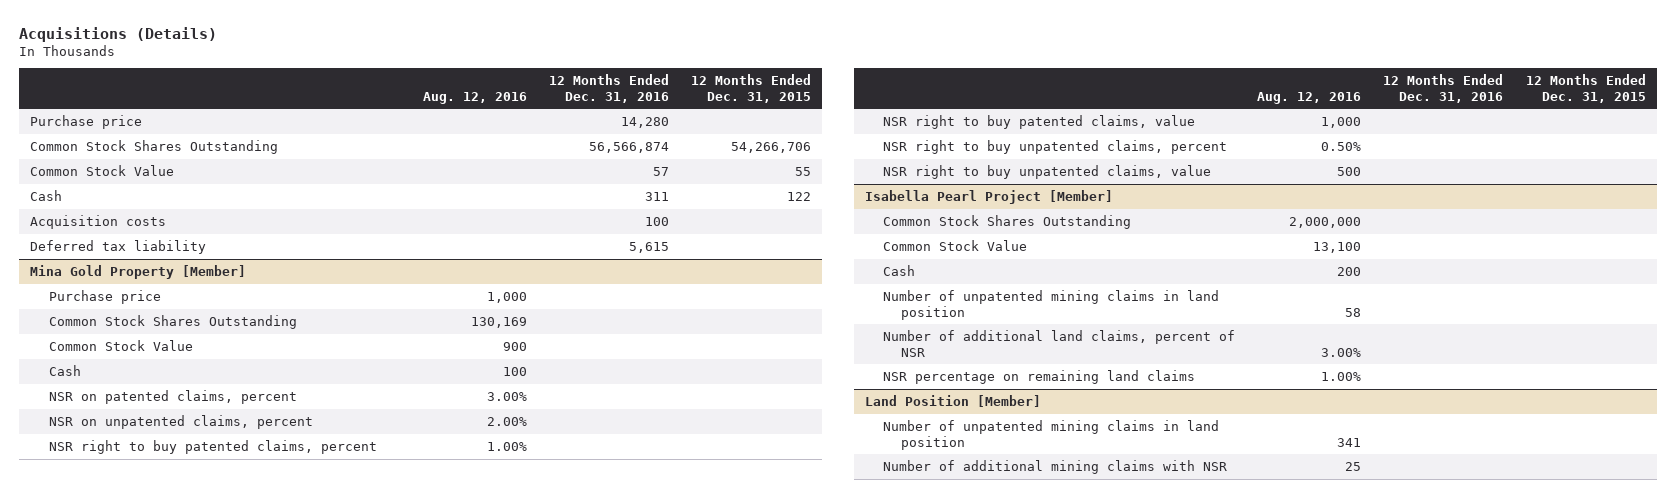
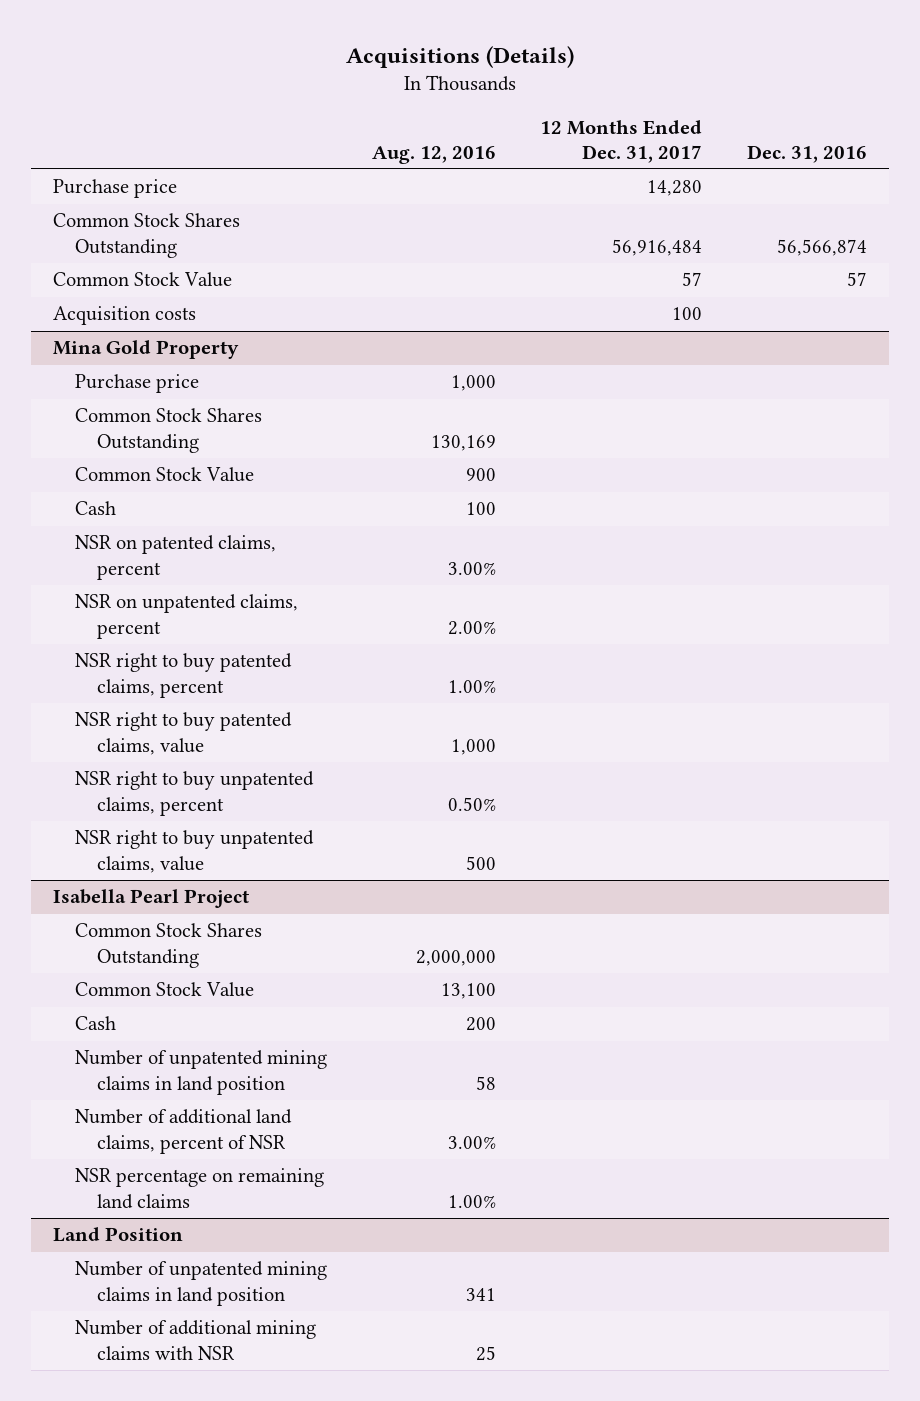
[548,73,669,103] 12 Months Ended Dec. 31, 2016 -> none
[691,73,812,103] 12 Months Ended Dec. 31, 2015 -> none
none -> [540,119,703,163] 12 Months Ended Dec. 31, 2017
none -> [746,144,867,163] Dec. 31, 2016
[30,189,63,201] Cash -> none
[30,239,207,254] Deferred tax liability -> none
[30,264,247,279] Mina Gold Property [Member] -> [53,340,240,360] Mina Gold Property
[864,189,1113,204] Isabella Pearl Project [Member] -> [53,889,250,909] Isabella Pearl Project
[864,394,1041,407] Land Position [Member] -> [53,1227,184,1243] Land Position

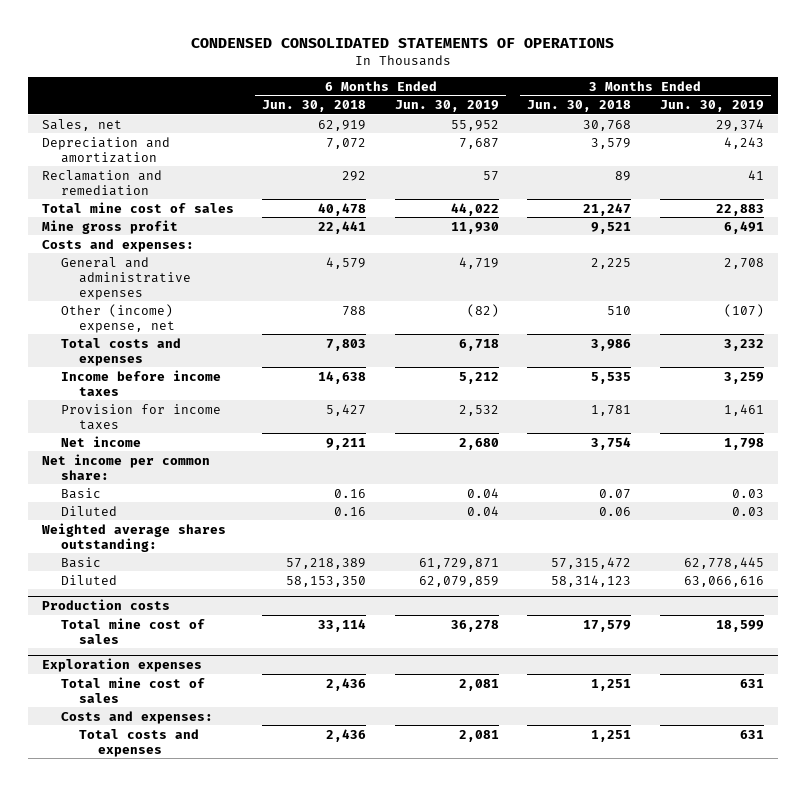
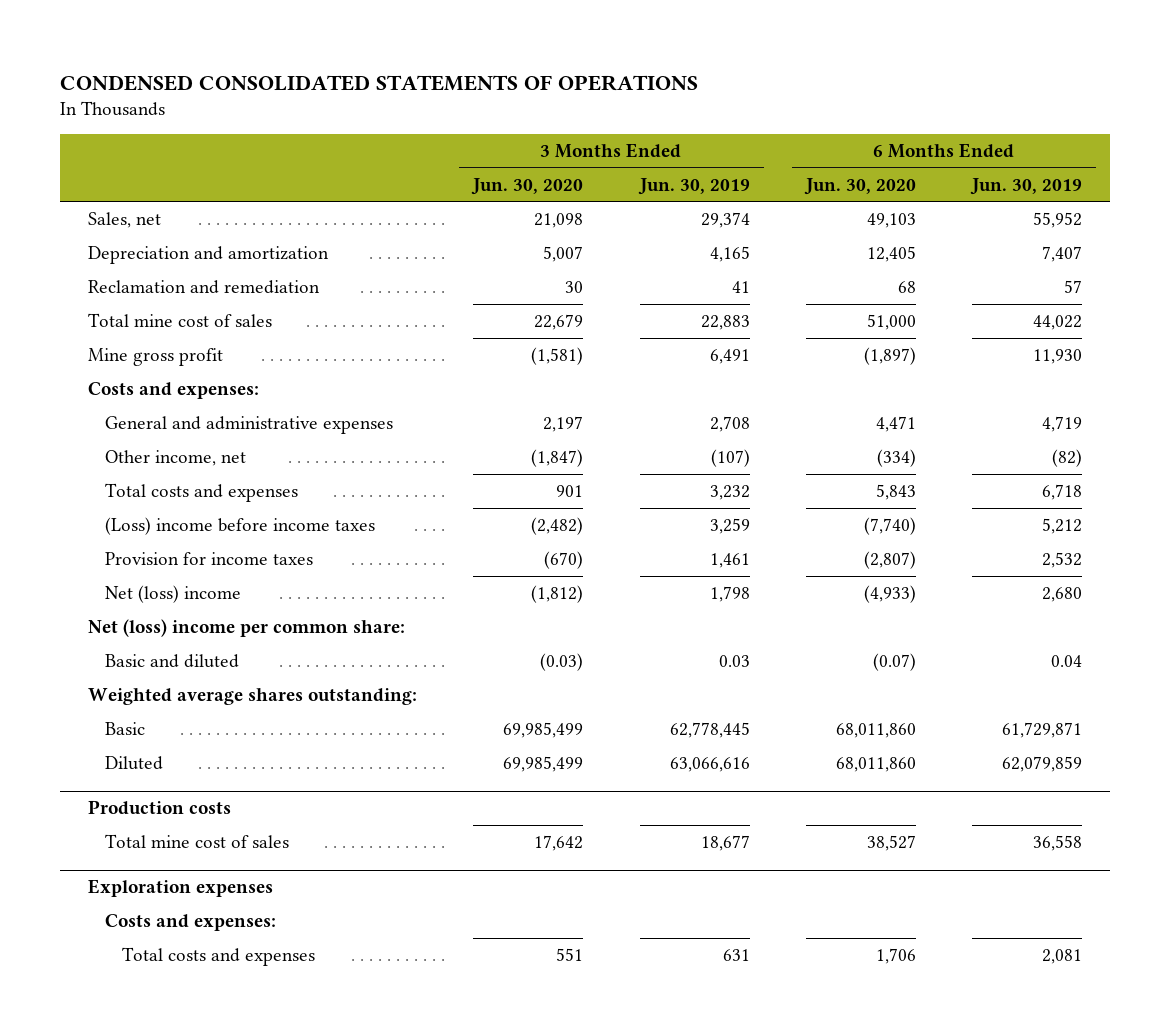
[262,99,367,112] Jun. 30, 2018 -> none
[527,99,632,112] Jun. 30, 2018 -> none
none -> [471,177,584,195] Jun. 30, 2020
none -> [803,177,916,195] Jun. 30, 2020
[458,137,499,149] 7,687 -> [1041,245,1082,262] 7,407
[723,136,764,149] 4,243 -> [709,245,750,262] 4,165
[60,303,176,333] Other (income) expense, net -> [105,449,247,466] Other income, net
[60,369,221,396] Income before income taxes -> [105,516,376,535] (Loss) income before income taxes
[60,487,101,499] Basic -> none
[60,505,117,516] Diluted -> none
[60,435,141,447] Net income -> [105,584,242,603] Net (loss) income
[42,453,211,480] Net income per common share: -> [88,618,406,637] Net (loss) income per common share:
none -> [105,653,240,668] Basic and diluted
[450,619,499,632] 36,278 -> [1032,834,1082,851] 36,558
[715,619,764,632] 18,599 -> [700,834,750,851] 18,677
[60,676,205,703] Total mine cost of sales -> none

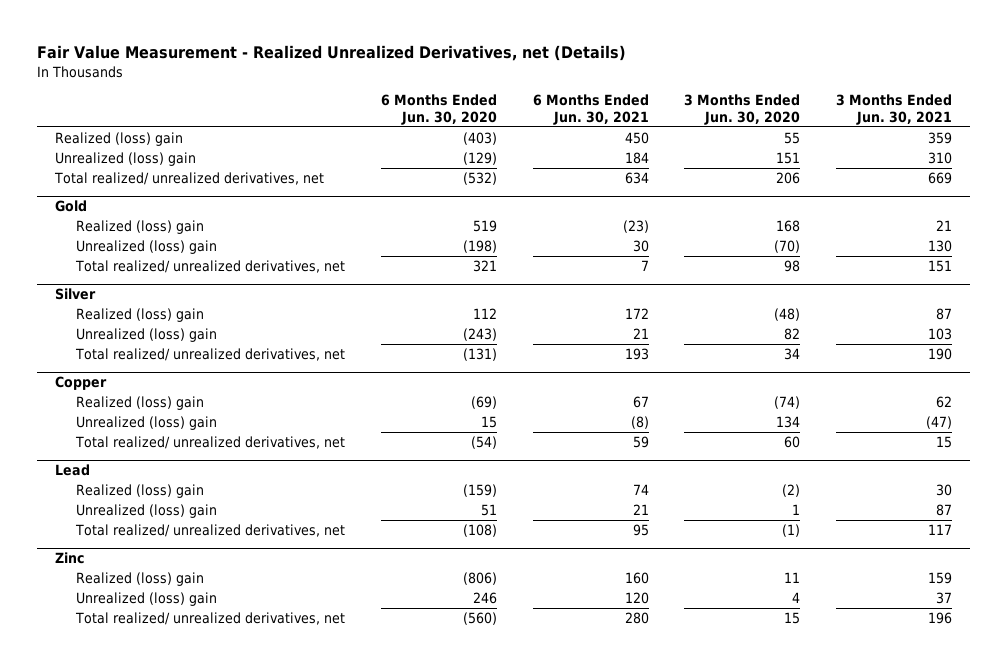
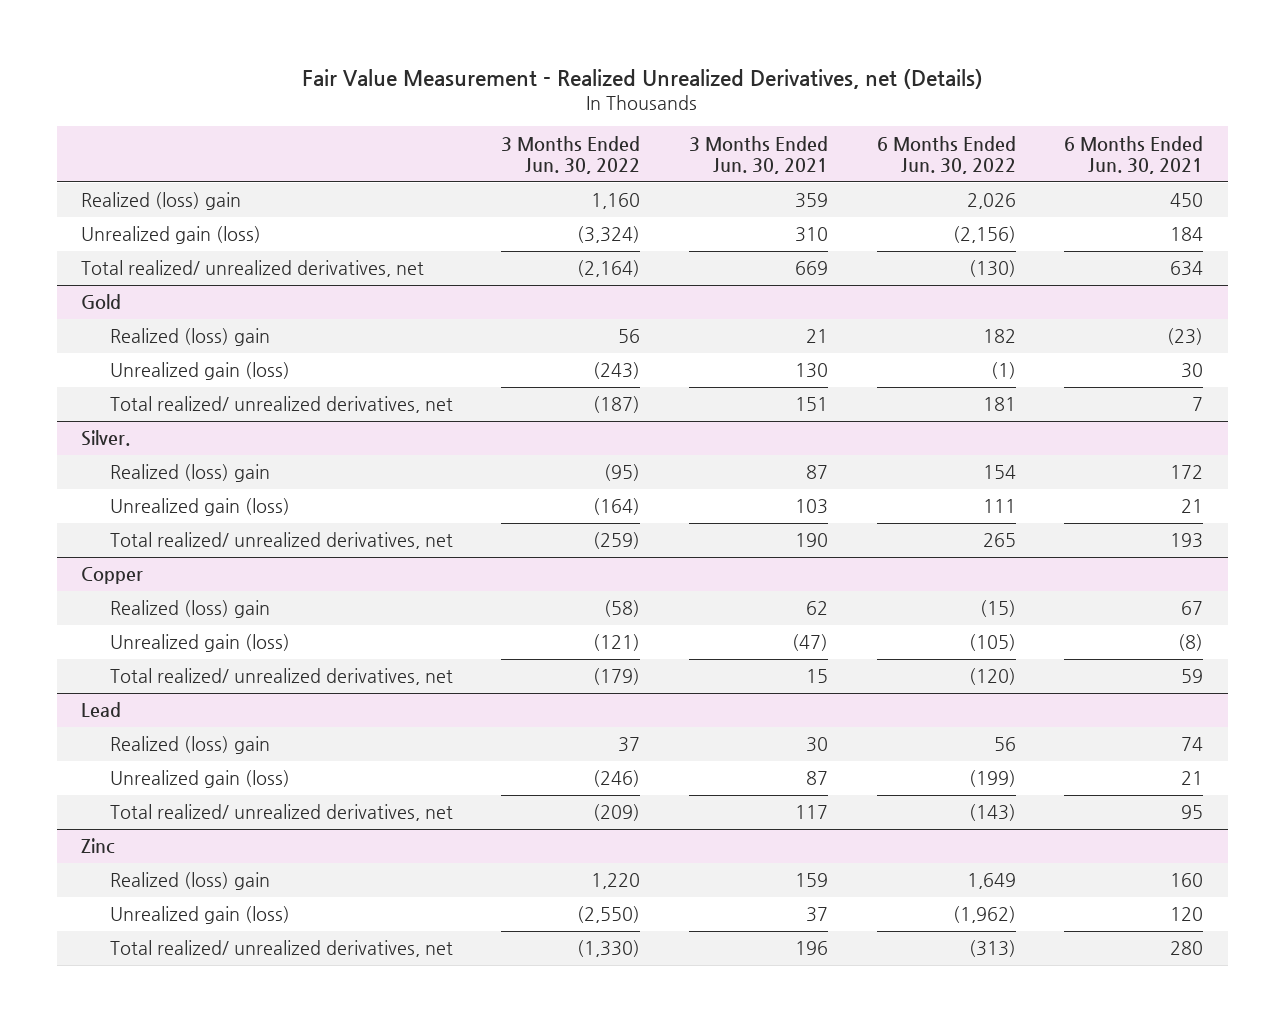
[380,94,497,125] 6 Months Ended Jun. 30, 2020 -> none
[684,94,801,125] 3 Months Ended Jun. 30, 2020 -> none
none -> [501,135,641,175] 3 Months Ended Jun. 30, 2022
none -> [876,135,1016,175] 6 Months Ended Jun. 30, 2022
[54,152,196,167] Unrealized (loss) gain -> [81,226,262,245] Unrealized gain (loss)
[76,240,218,255] Unrealized (loss) gain -> [109,362,290,381] Unrealized gain (loss)
[54,288,96,301] Silver -> [81,430,131,447] Silver.
[76,328,218,343] Unrealized (loss) gain -> [109,498,290,517] Unrealized gain (loss)
[76,416,218,431] Unrealized (loss) gain -> [109,634,290,653] Unrealized gain (loss)
[76,504,218,519] Unrealized (loss) gain -> [109,770,290,789] Unrealized gain (loss)
[76,592,218,607] Unrealized (loss) gain -> [109,906,290,925] Unrealized gain (loss)

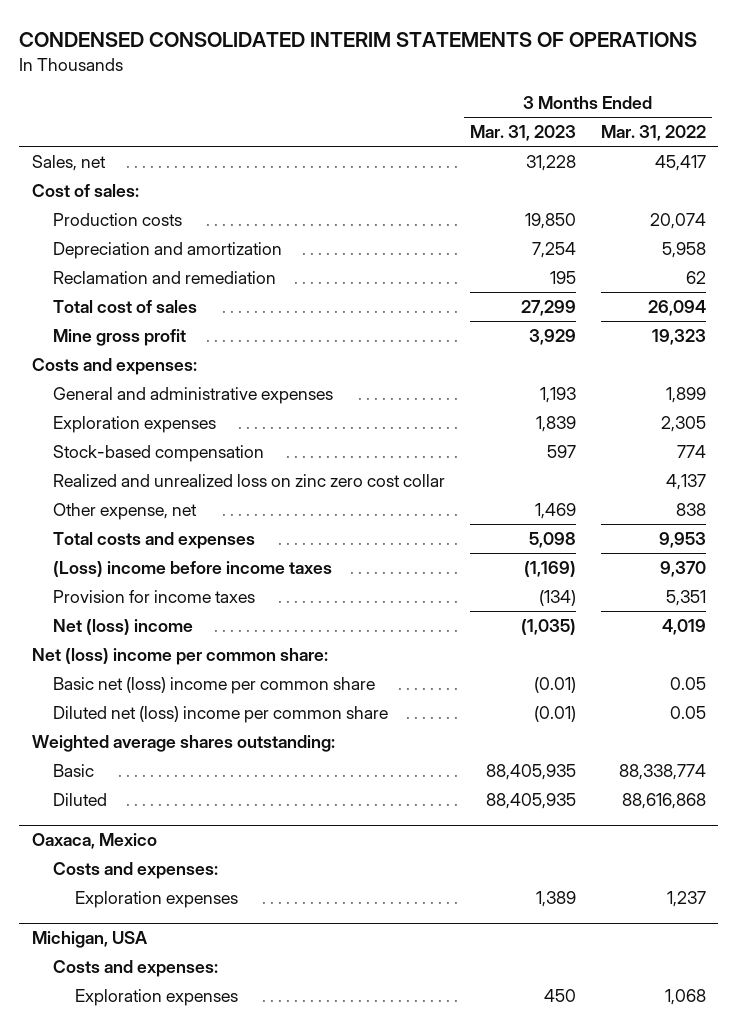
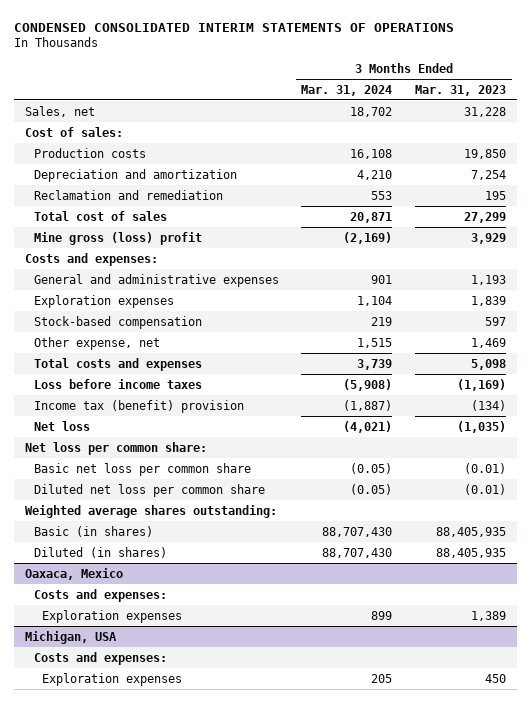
[600,125,706,142] Mar. 31, 2022 -> none
none -> [301,84,393,96] Mar. 31, 2024
[53,328,187,346] Mine gross profit -> [33,231,202,245] Mine gross (loss) profit
[53,473,446,487] Realized and unrealized loss on zinc zero cost collar -> none
[53,560,333,577] (Loss) income before income taxes -> [33,378,202,389] Loss before income taxes
[53,589,256,603] Provision for income taxes -> [33,399,244,413] Income tax (benefit) provision
[53,618,194,635] Net (loss) income -> [33,420,90,431] Net loss
[31,647,328,665] Net (loss) income per common share: -> [25,441,208,455] Net loss per common share:
[53,676,376,694] Basic net (loss) income per common share -> [33,462,251,476] Basic net loss per common share
[53,705,389,723] Diluted net (loss) income per common share -> [33,483,265,497] Diluted net loss per common share
[53,763,95,777] Basic -> [33,525,153,537] Basic (in shares)
[53,792,108,806] Diluted -> [33,546,167,558] Diluted (in shares)

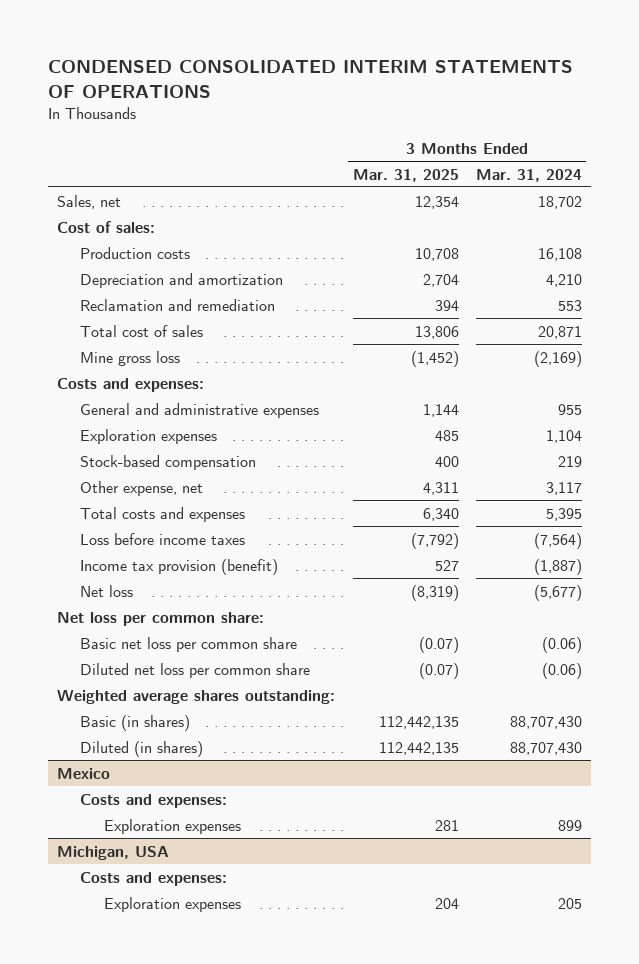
[415,84,507,96] Mar. 31, 2023 -> none
none -> [352,168,459,182] Mar. 31, 2025
[33,231,202,245] Mine gross (loss) profit -> [80,350,181,366] Mine gross loss
[371,274,393,284] 901 -> [558,403,583,415] 955
[357,337,393,348] 1,515 -> [546,481,583,495] 3,117
[357,358,393,370] 3,739 -> [546,507,583,521] 5,395
[343,378,393,391] (5,908) -> [534,532,583,549] (7,564)
[33,399,244,413] Income tax (benefit) provision -> [80,558,279,575] Income tax provision (benefit)
[343,420,393,433] (4,021) -> [534,584,583,601] (5,677)
[350,462,393,474] (0.05) -> [542,636,583,653] (0.06)
[350,483,393,495] (0.05) -> [542,662,583,679] (0.06)
[25,567,124,580] Oaxaca, Mexico -> [57,767,111,779] Mexico

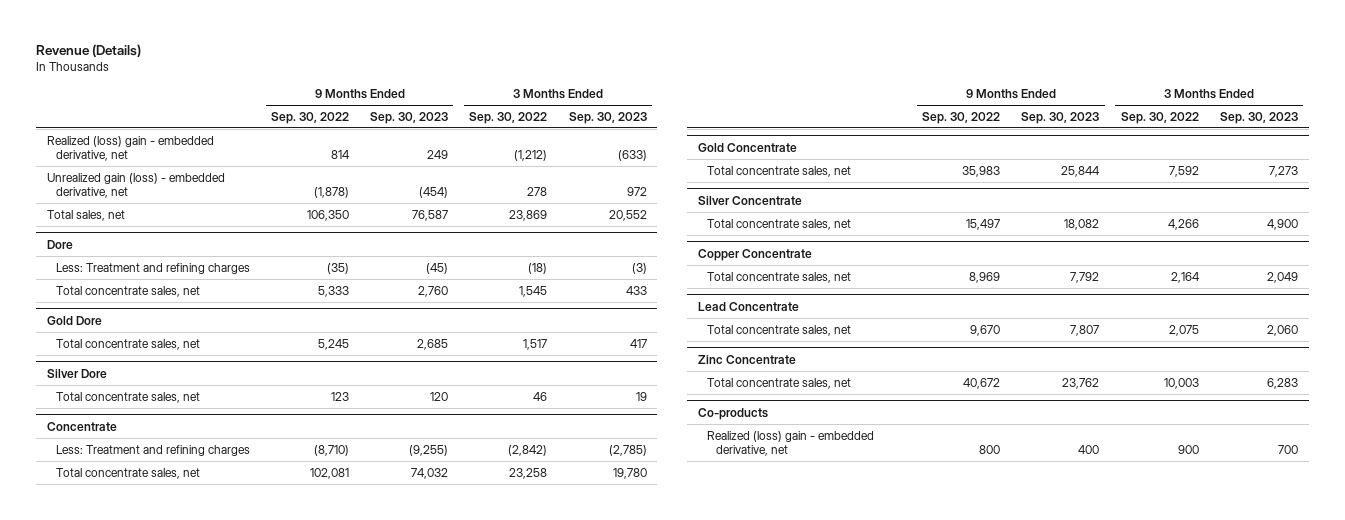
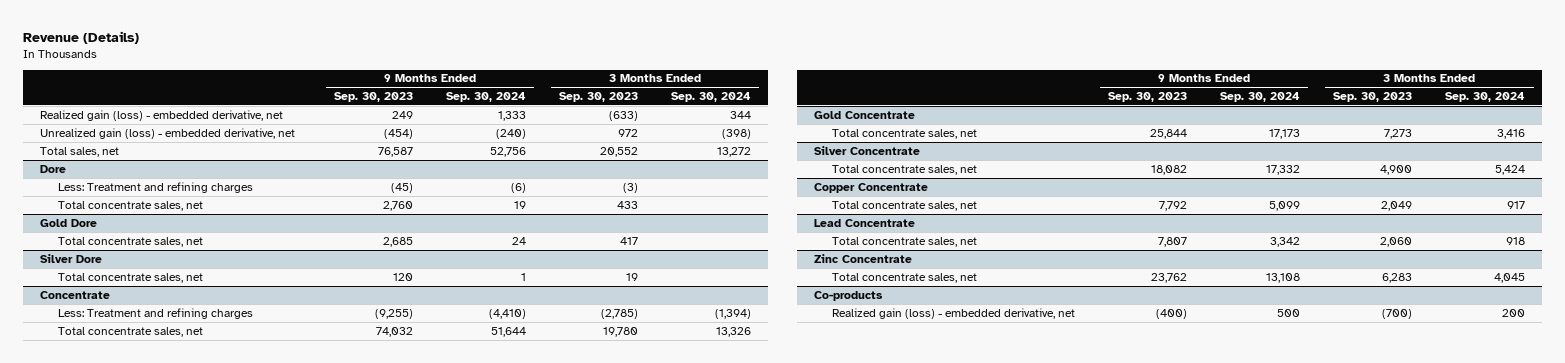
[270,112,349,125] Sep. 30, 2022 -> none
[469,112,548,125] Sep. 30, 2022 -> none
none -> [445,91,526,102] Sep. 30, 2024
none -> [671,91,752,102] Sep. 30, 2024
[46,135,214,161] Realized (loss) gain - embedded derivative, net -> [39,109,283,121] Realized gain (loss) - embedded derivative, net
[706,430,874,456] Realized (loss) gain - embedded derivative, net -> [832,307,1076,319] Realized gain (loss) - embedded derivative, net
[1078,444,1100,454] 400 -> [1156,308,1188,319] (400)
[1277,444,1298,454] 700 -> [1382,308,1413,319] (700)

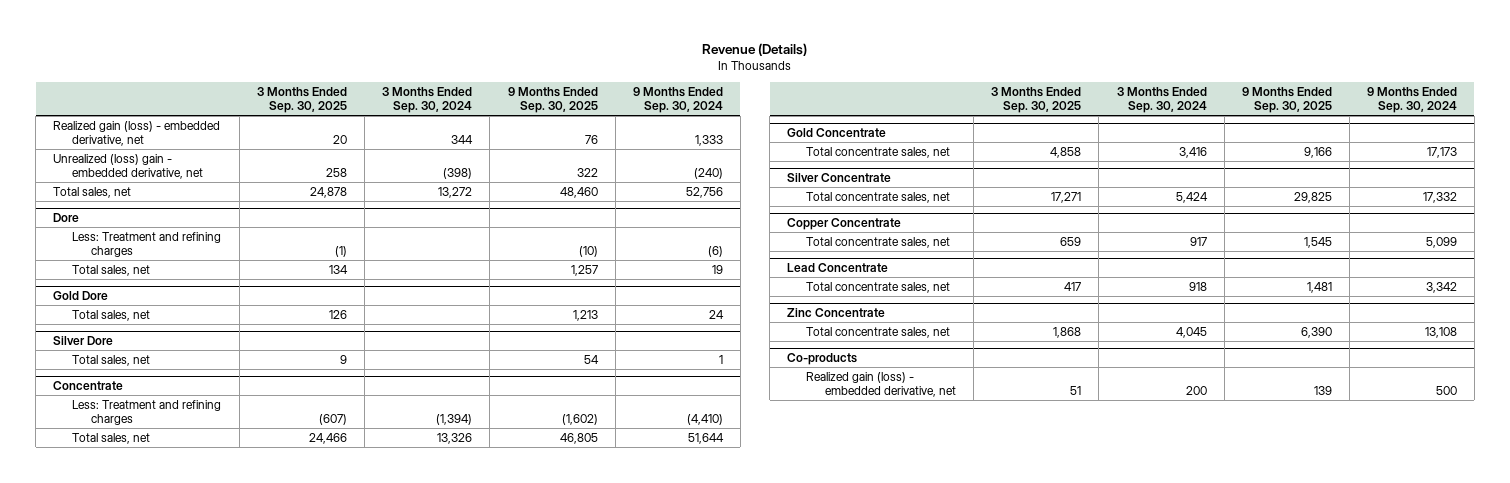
[333,91,413,102] Sep. 30, 2023 -> none
[558,91,638,102] Sep. 30, 2023 -> none
none -> [257,86,348,114] 3 Months Ended Sep. 30, 2025
none -> [507,86,598,114] 9 Months Ended Sep. 30, 2025
[39,127,295,139] Unrealized gain (loss) - embedded derivative, net -> [53,153,204,180] Unrealized (loss) gain - embedded derivative, net
[57,200,203,211] Total concentrate sales, net -> [72,264,151,276] Total sales, net
[57,236,203,247] Total concentrate sales, net -> [72,309,151,321] Total sales, net
[57,272,203,283] Total concentrate sales, net -> [72,354,151,366] Total sales, net
[57,326,203,337] Total concentrate sales, net -> [72,432,151,444] Total sales, net

